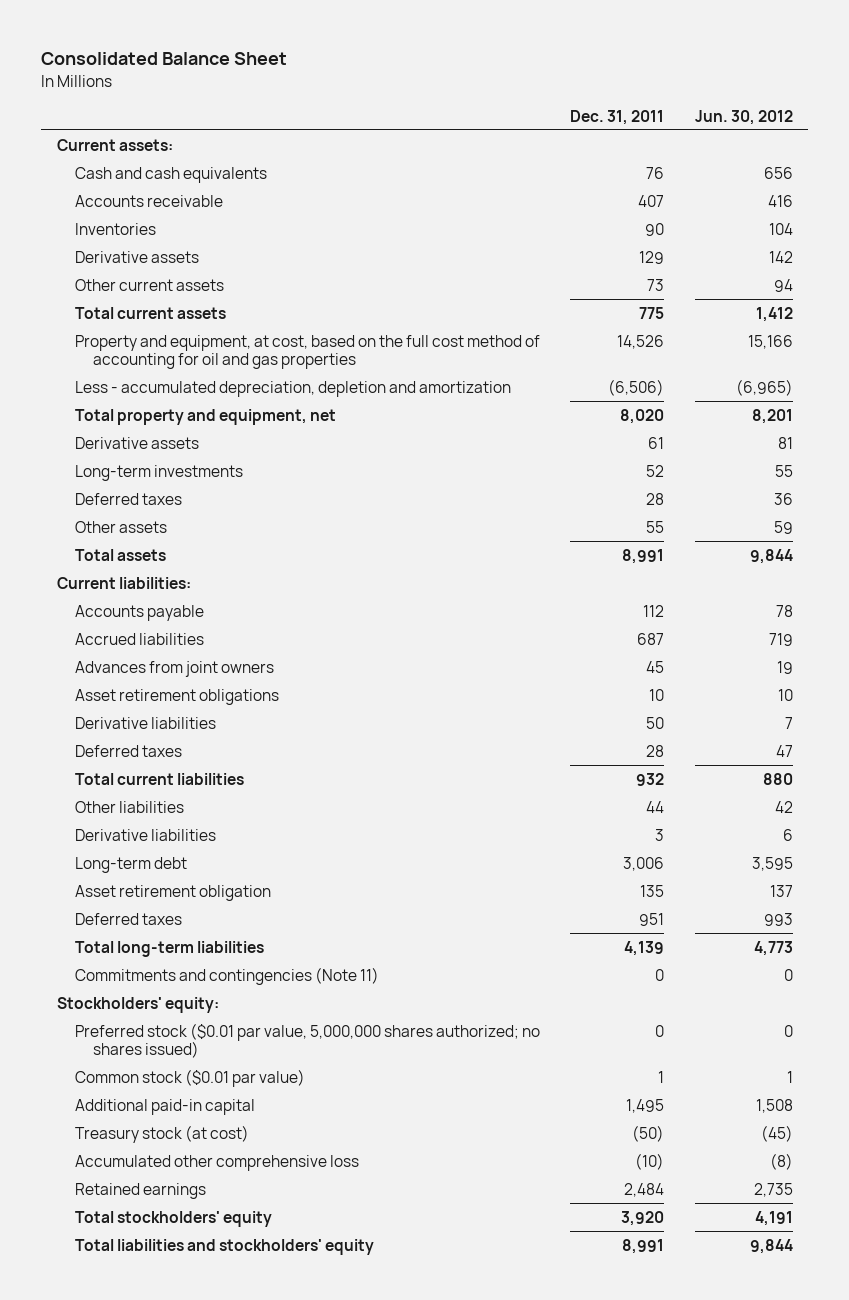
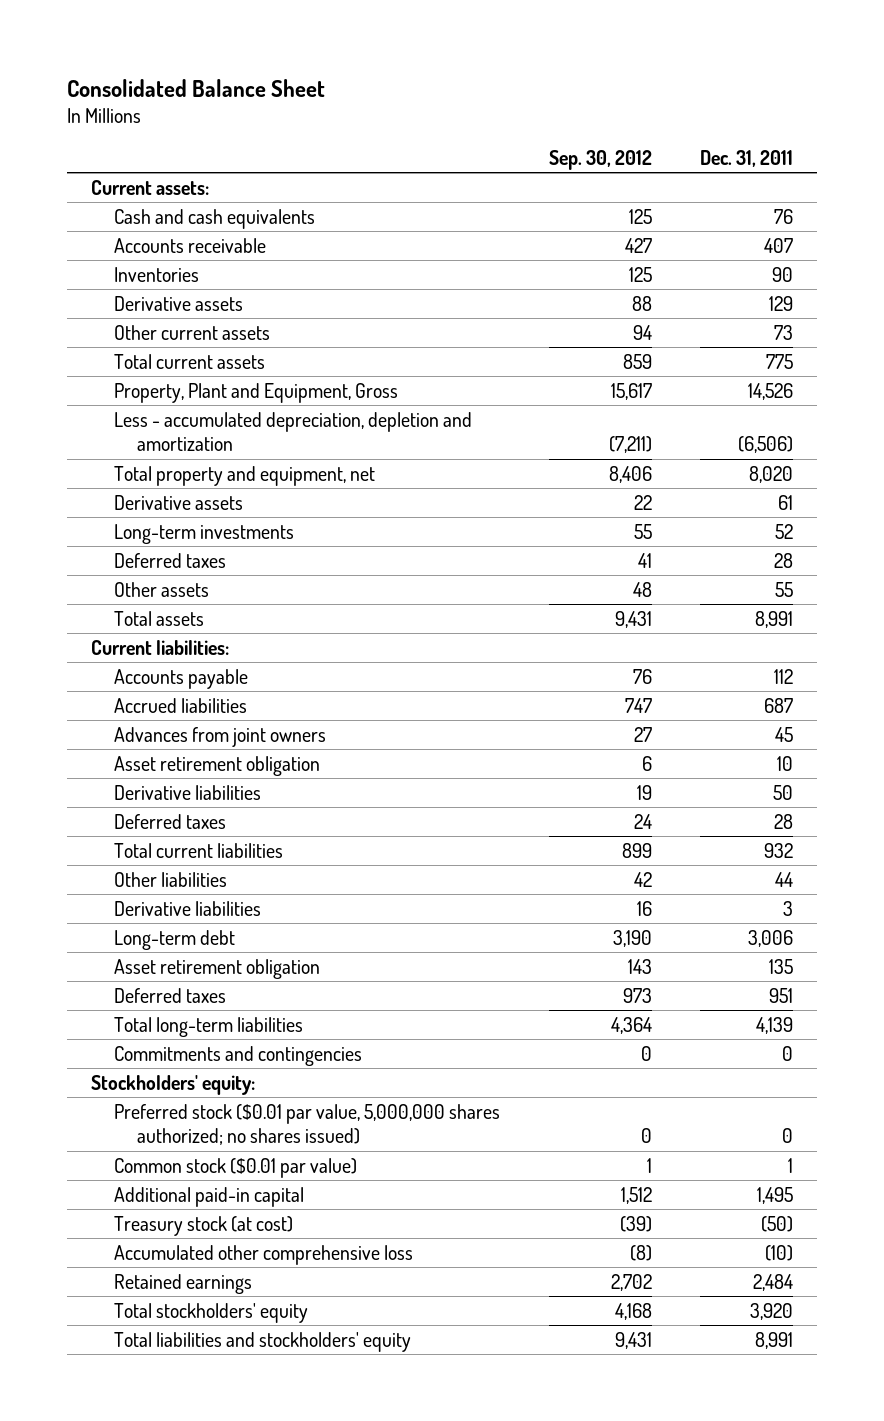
[694,109,793,125] Jun. 30, 2012 -> none
none -> [548,149,652,170] Sep. 30, 2012
[74,334,540,369] Property and equipment, at cost, based on the full cost method of accounting for oil and gas properties -> [114,382,399,403] Property, Plant and Equipment, Gross
[74,688,279,705] Asset retirement obligations -> [114,755,321,776] Asset retirement obligation
[74,966,379,985] Commitments and contingencies (Note 11) -> [114,1045,363,1066] Commitments and contingencies

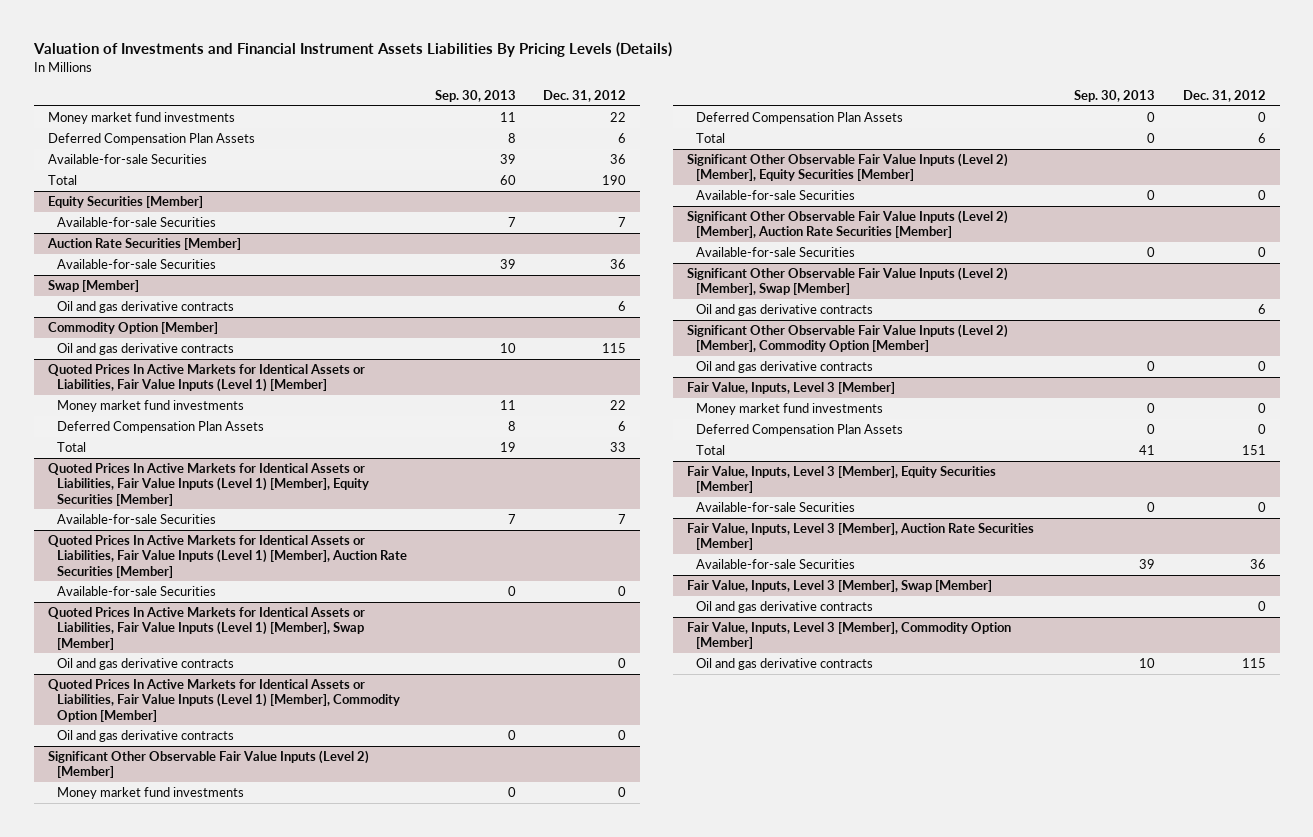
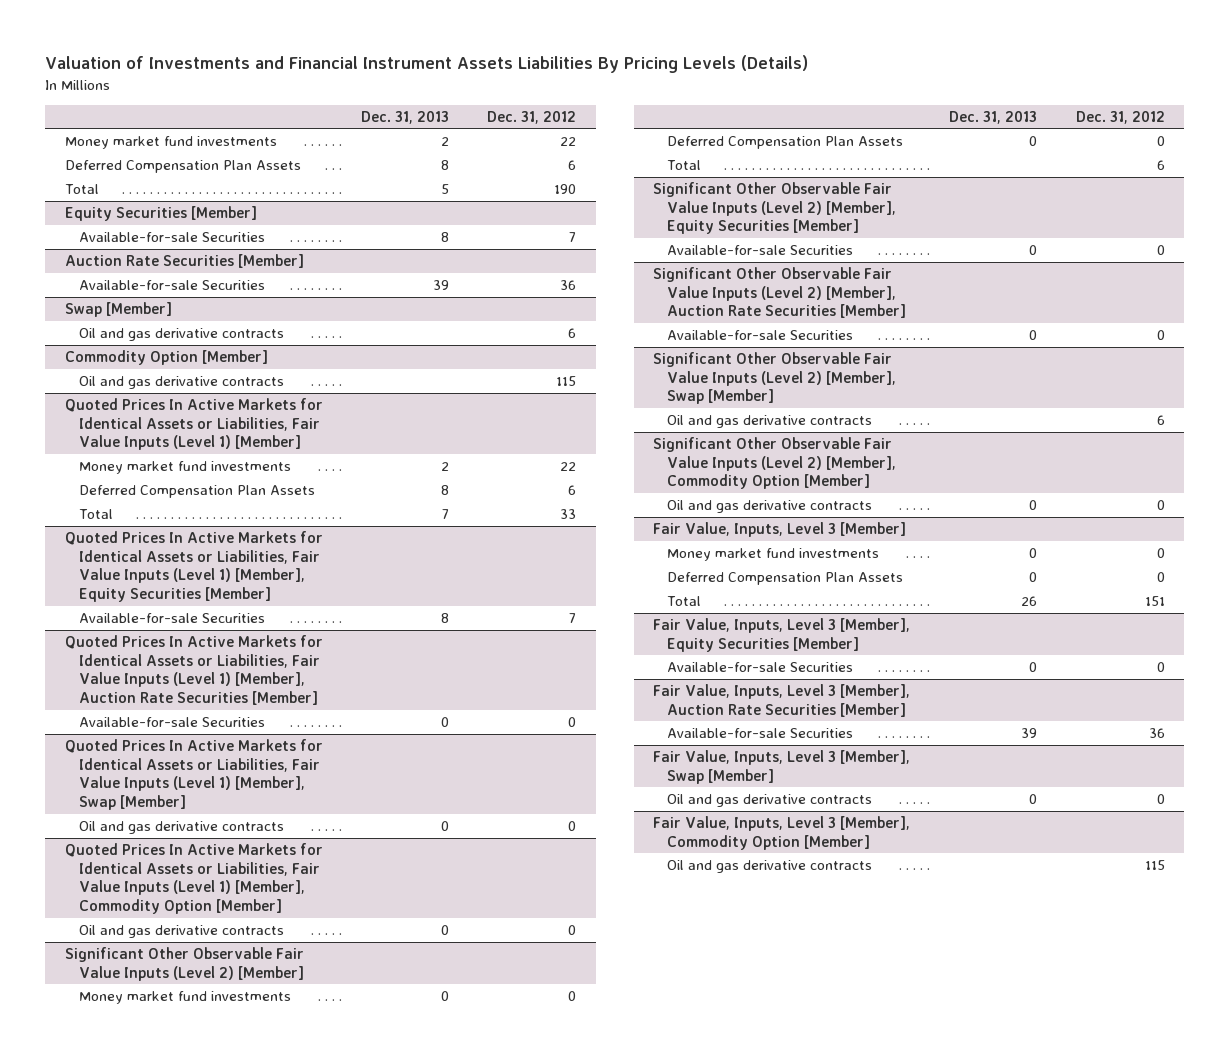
[434,90,516,103] Sep. 30, 2013 -> none
none -> [360,110,449,124] Dec. 31, 2013
[47,154,207,165] Available-for-sale Securities -> none

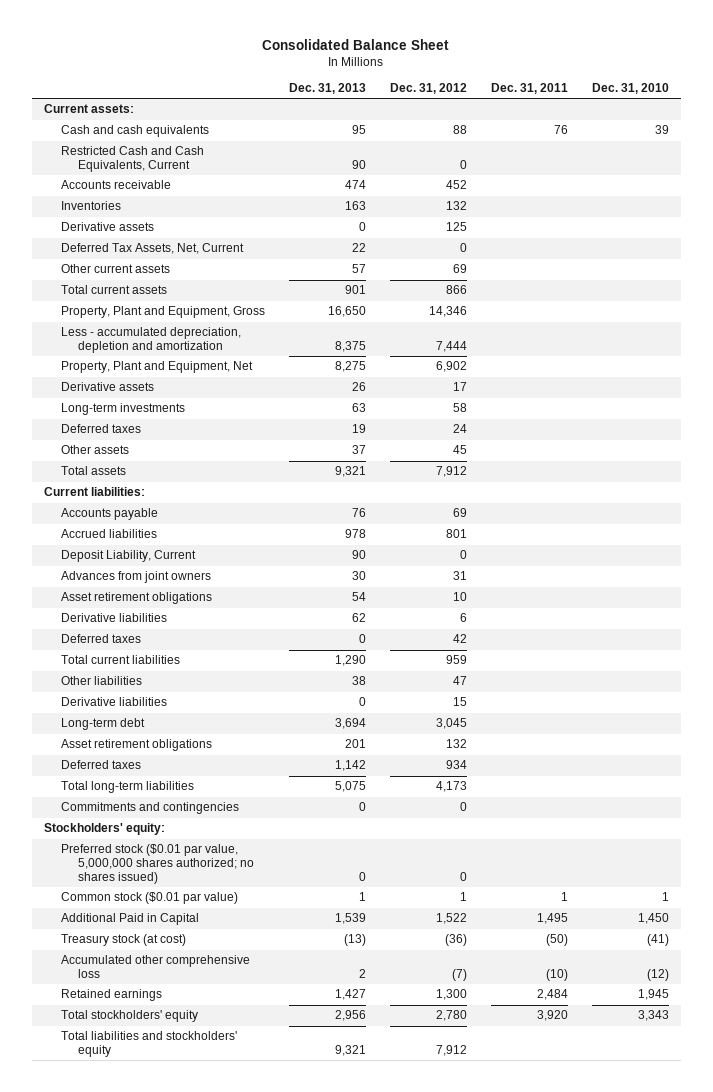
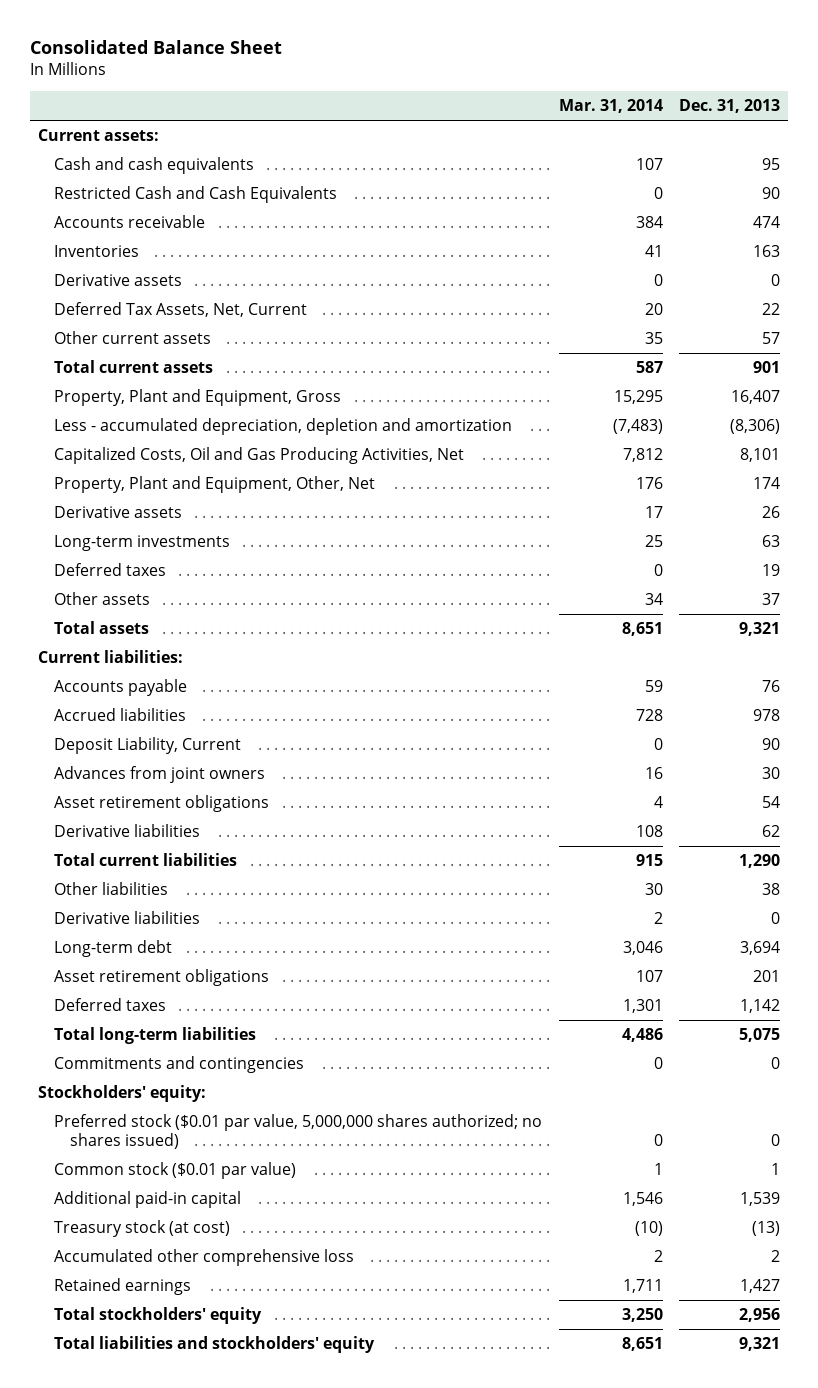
[389,83,467,95] Dec. 31, 2012 -> none
[490,83,568,95] Dec. 31, 2011 -> none
[591,83,669,95] Dec. 31, 2010 -> none
none -> [558,98,663,113] Mar. 31, 2014
[60,146,204,172] Restricted Cash and Cash Equivalents, Current -> [54,186,338,204] Restricted Cash and Cash Equivalents
[327,306,366,318] 16,650 -> [730,390,780,405] 16,407
[334,340,366,352] 8,375 -> [729,419,780,435] (8,306)
none -> [54,447,465,465] Capitalized Costs, Oil and Gas Producing Activities, Net
[60,361,253,374] Property, Plant and Equipment, Net -> [54,476,376,494] Property, Plant and Equipment, Other, Net
[334,361,366,373] 8,275 -> [752,477,780,490] 174
[60,634,141,644] Deferred taxes -> none
[60,913,199,926] Additional Paid in Capital -> [54,1191,242,1209] Additional paid-in capital

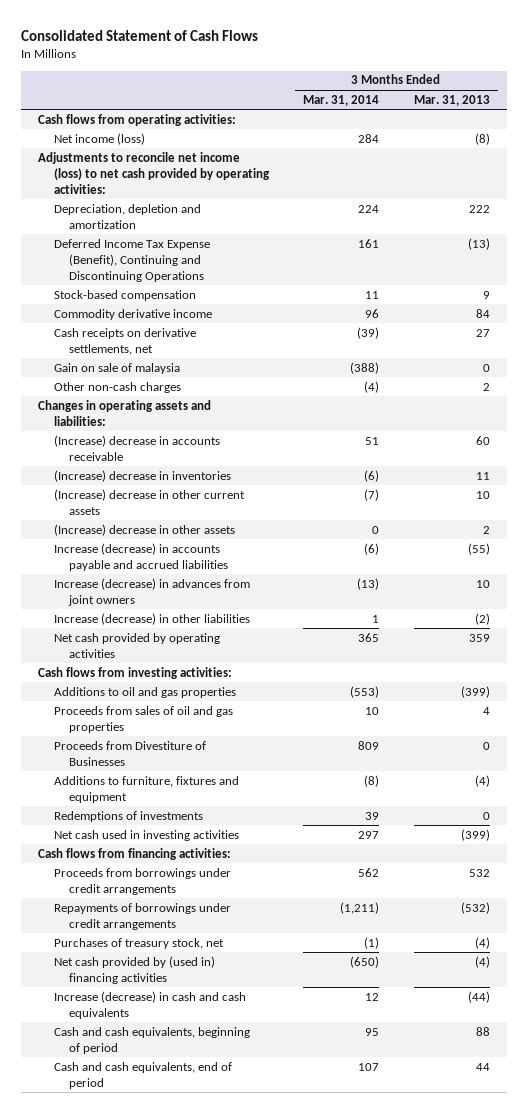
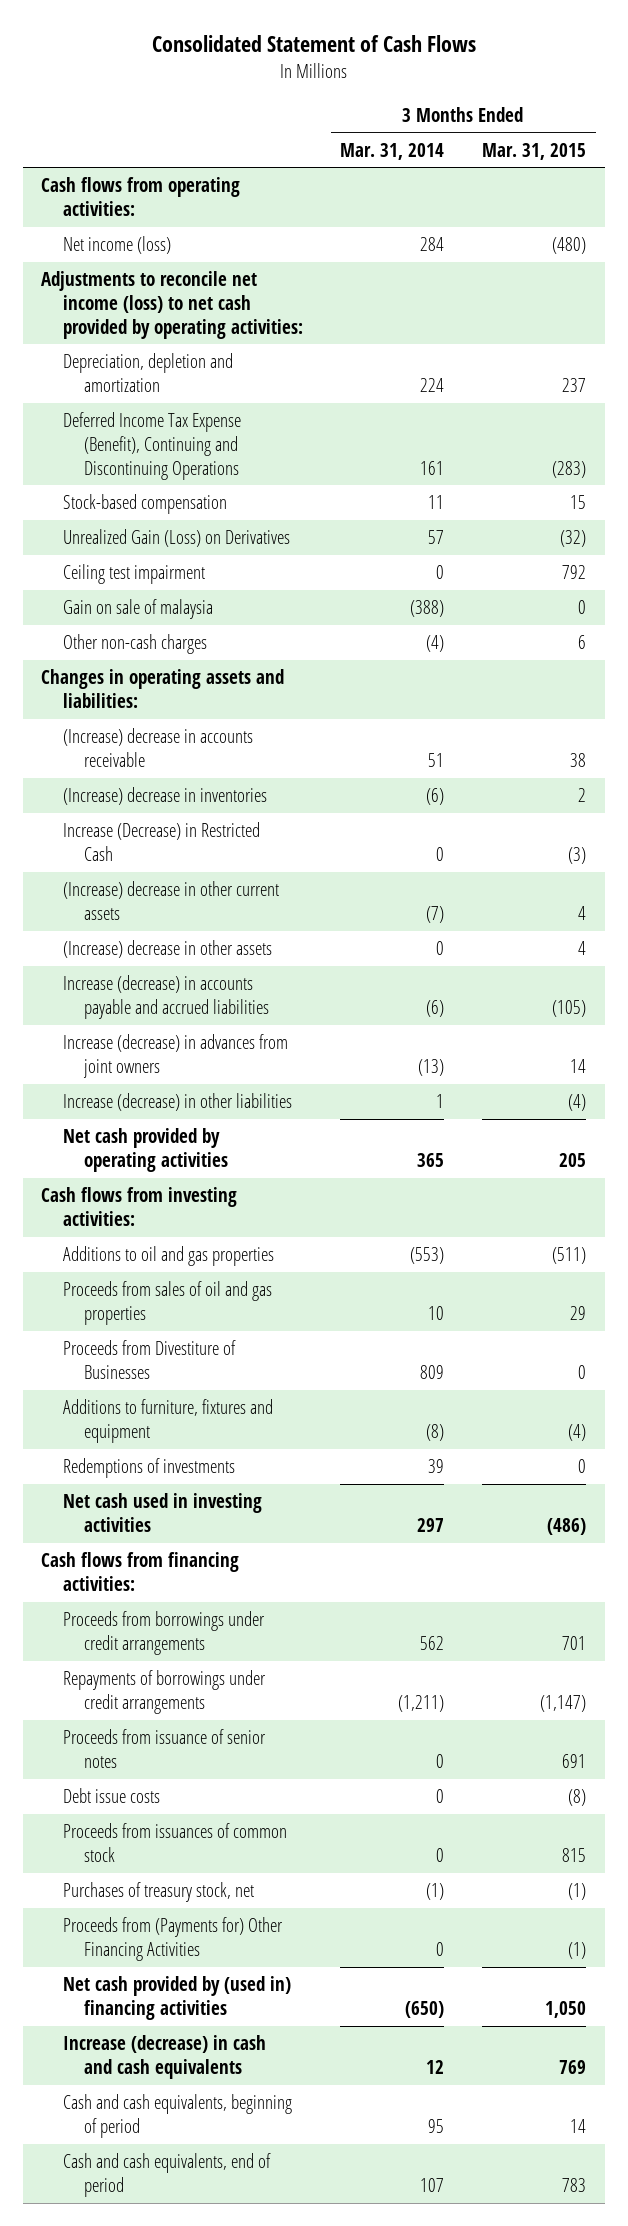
[413,94,490,106] Mar. 31, 2013 -> none
none -> [482,142,587,160] Mar. 31, 2015
[53,308,212,320] Commodity derivative income -> none
[53,327,196,355] Cash receipts on derivative settlements, net -> none
none -> [62,529,290,548] Unrealized Gain (Loss) on Derivatives
none -> [62,564,205,585] Ceiling test impairment
none -> [62,822,260,861] Increase (Decrease) in Restricted Cash
none -> [62,1729,266,1768] Proceeds from issuance of senior notes
none -> [62,1788,160,1804] Debt issue costs
none -> [62,1823,287,1862] Proceeds from issuances of common stock
none -> [62,1917,283,1961] Proceeds from (Payments for) Other Financing Activities

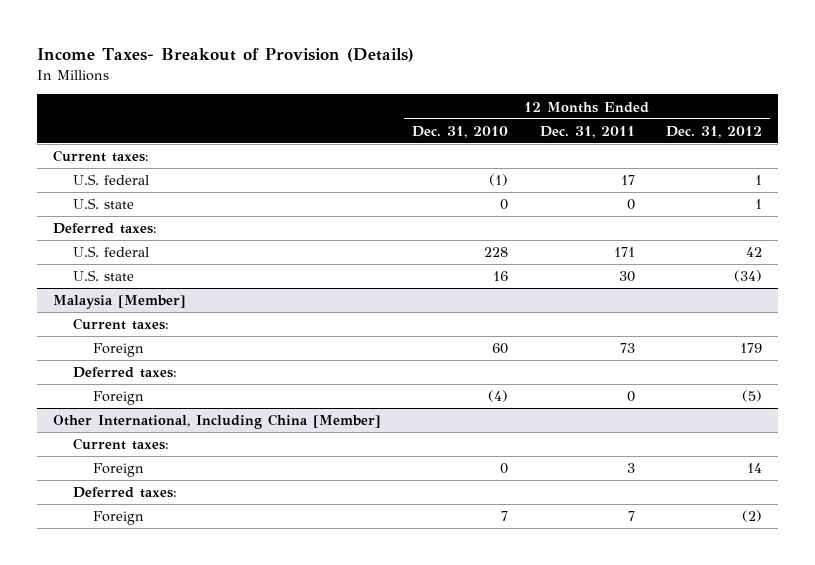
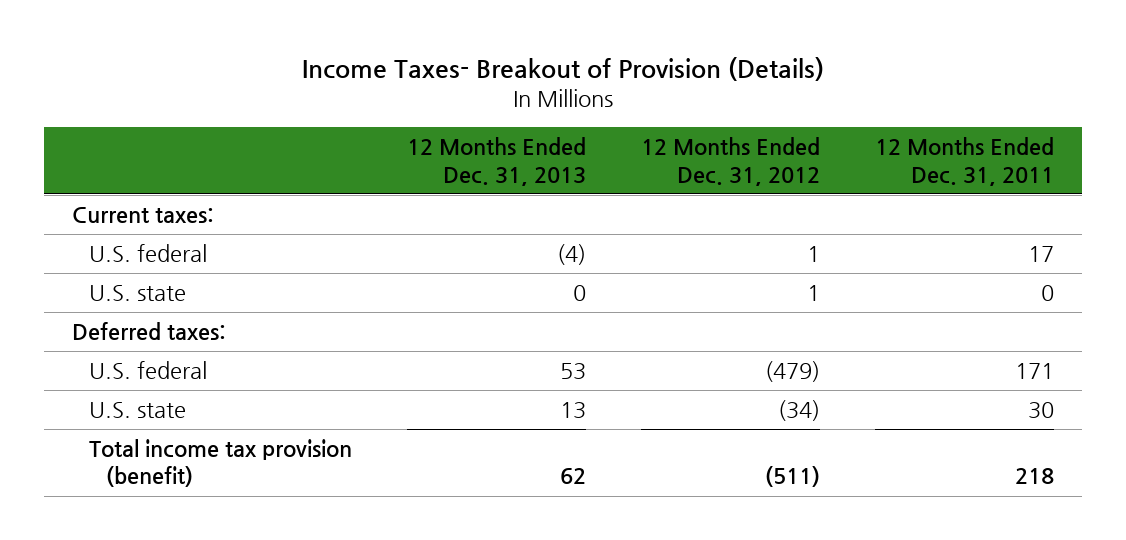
[412,125,509,138] Dec. 31, 2010 -> none
none -> [406,137,586,186] 12 Months Ended Dec. 31, 2013
[746,247,763,258] 42 -> [764,361,820,383] (479)
[52,295,186,310] Malaysia [Member] -> none
[73,318,170,331] Current taxes: -> none
[93,343,145,358] Foreign -> none
[73,367,178,379] Deferred taxes: -> none
[93,391,145,406] Foreign -> none
[52,414,381,430] Other International, Including China [Member] -> none
[73,438,170,451] Current taxes: -> none
[93,463,145,478] Foreign -> none
[73,487,178,499] Deferred taxes: -> none
[93,511,145,526] Foreign -> none
none -> [88,439,352,488] Total income tax provision (benefit)

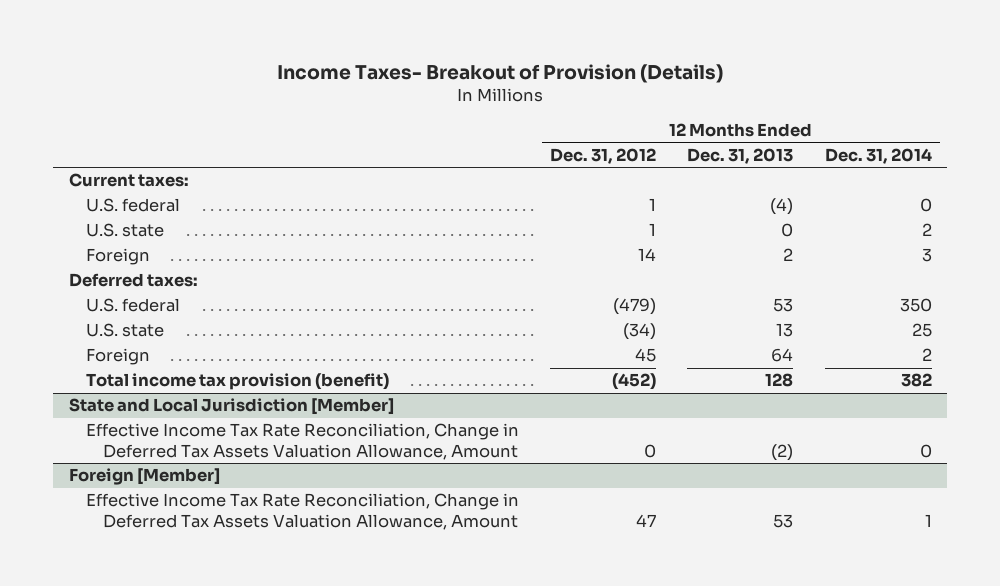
[875,137,1055,186] 12 Months Ended Dec. 31, 2011 -> none
none -> [824,147,932,164] Dec. 31, 2014
none -> [85,248,150,266] Foreign
none -> [85,348,150,366] Foreign
[559,468,586,485] 62 -> [765,373,794,388] 128
[764,466,820,488] (511) -> [612,373,657,391] (452)
none -> [68,398,394,416] State and Local Jurisdiction [Member]
none -> [85,423,519,460] Effective Income Tax Rate Reconciliation, Change in Deferred Tax Assets Valuation Allowance, Amount
none -> [68,468,220,486] Foreign [Member]
none -> [85,493,519,530] Effective Income Tax Rate Reconciliation, Change in Deferred Tax Assets Valuation Allowance, Amount

